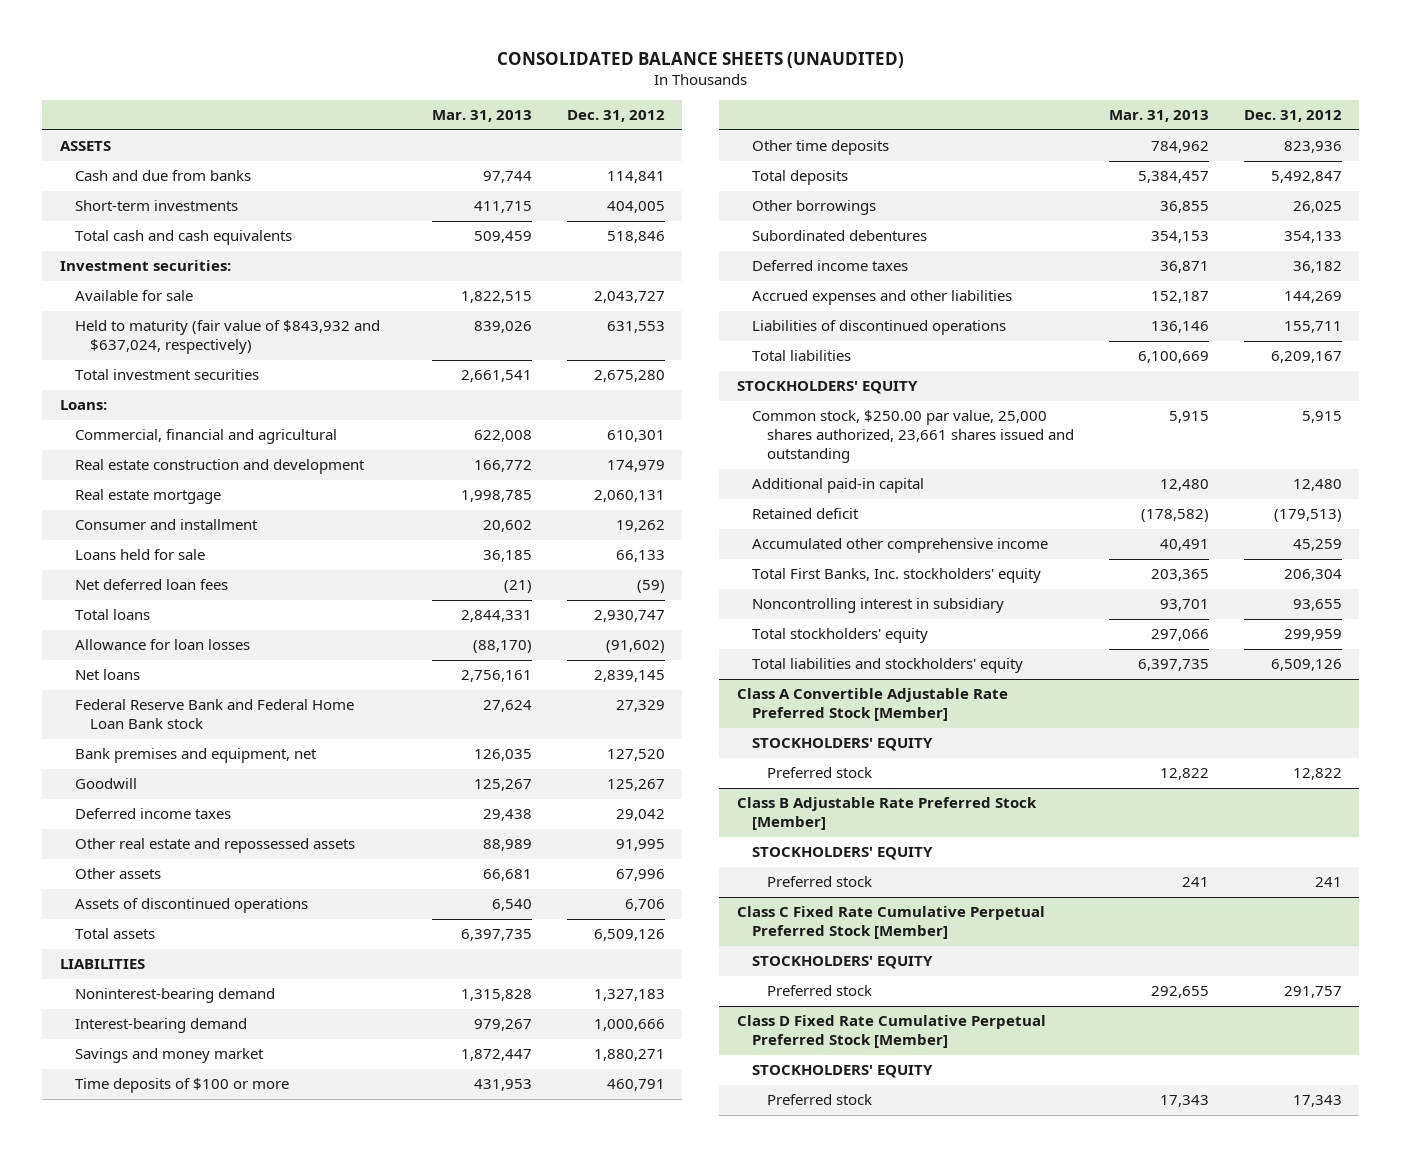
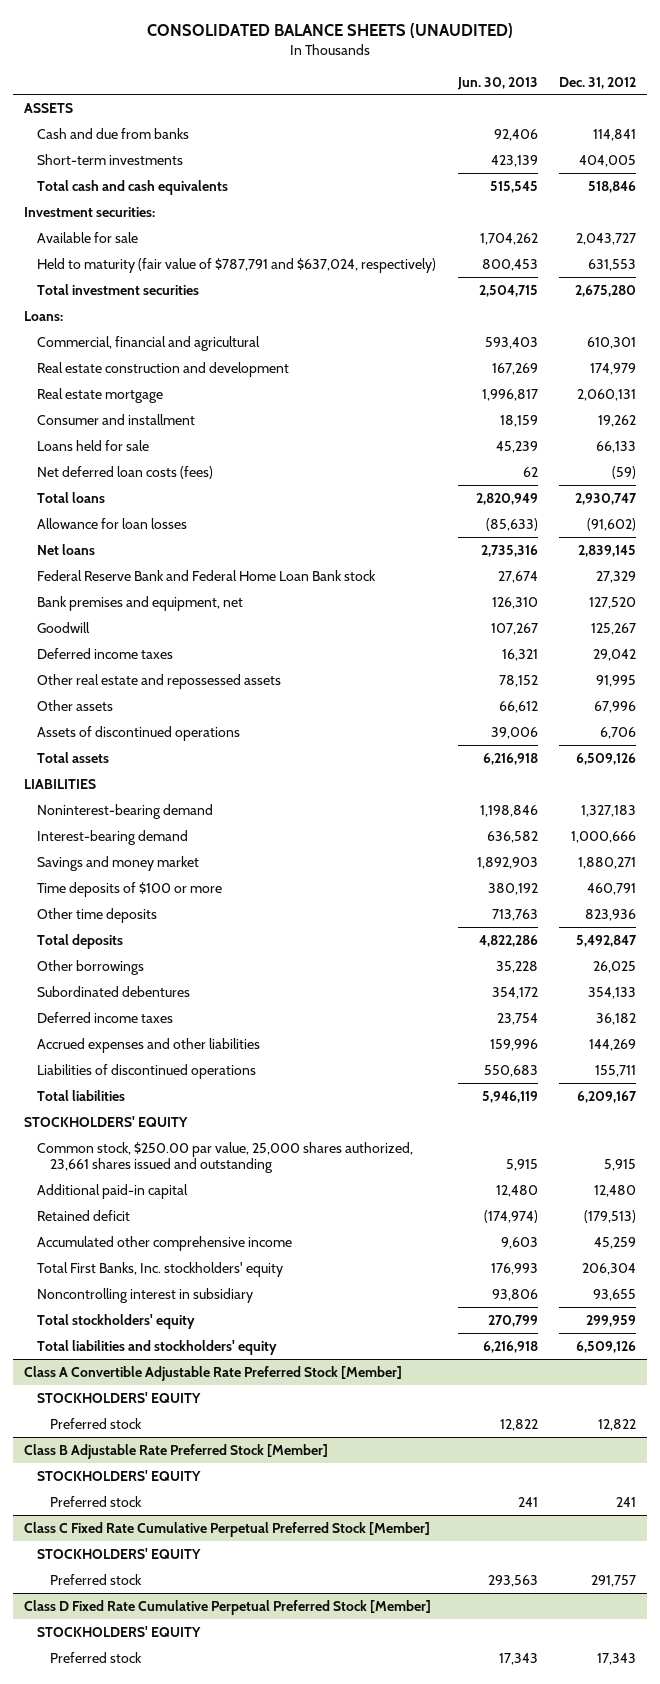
[431,110,532,123] Mar. 31, 2013 -> none
none -> [456,76,538,90] Jun. 30, 2013
[74,320,380,355] Held to maturity (fair value of $843,932 and $637,024, respectively) -> [37,257,437,273] Held to maturity (fair value of $787,791 and $637,024, respectively)
[74,579,228,591] Net deferred loan fees -> [37,465,214,479] Net deferred loan costs (fees)

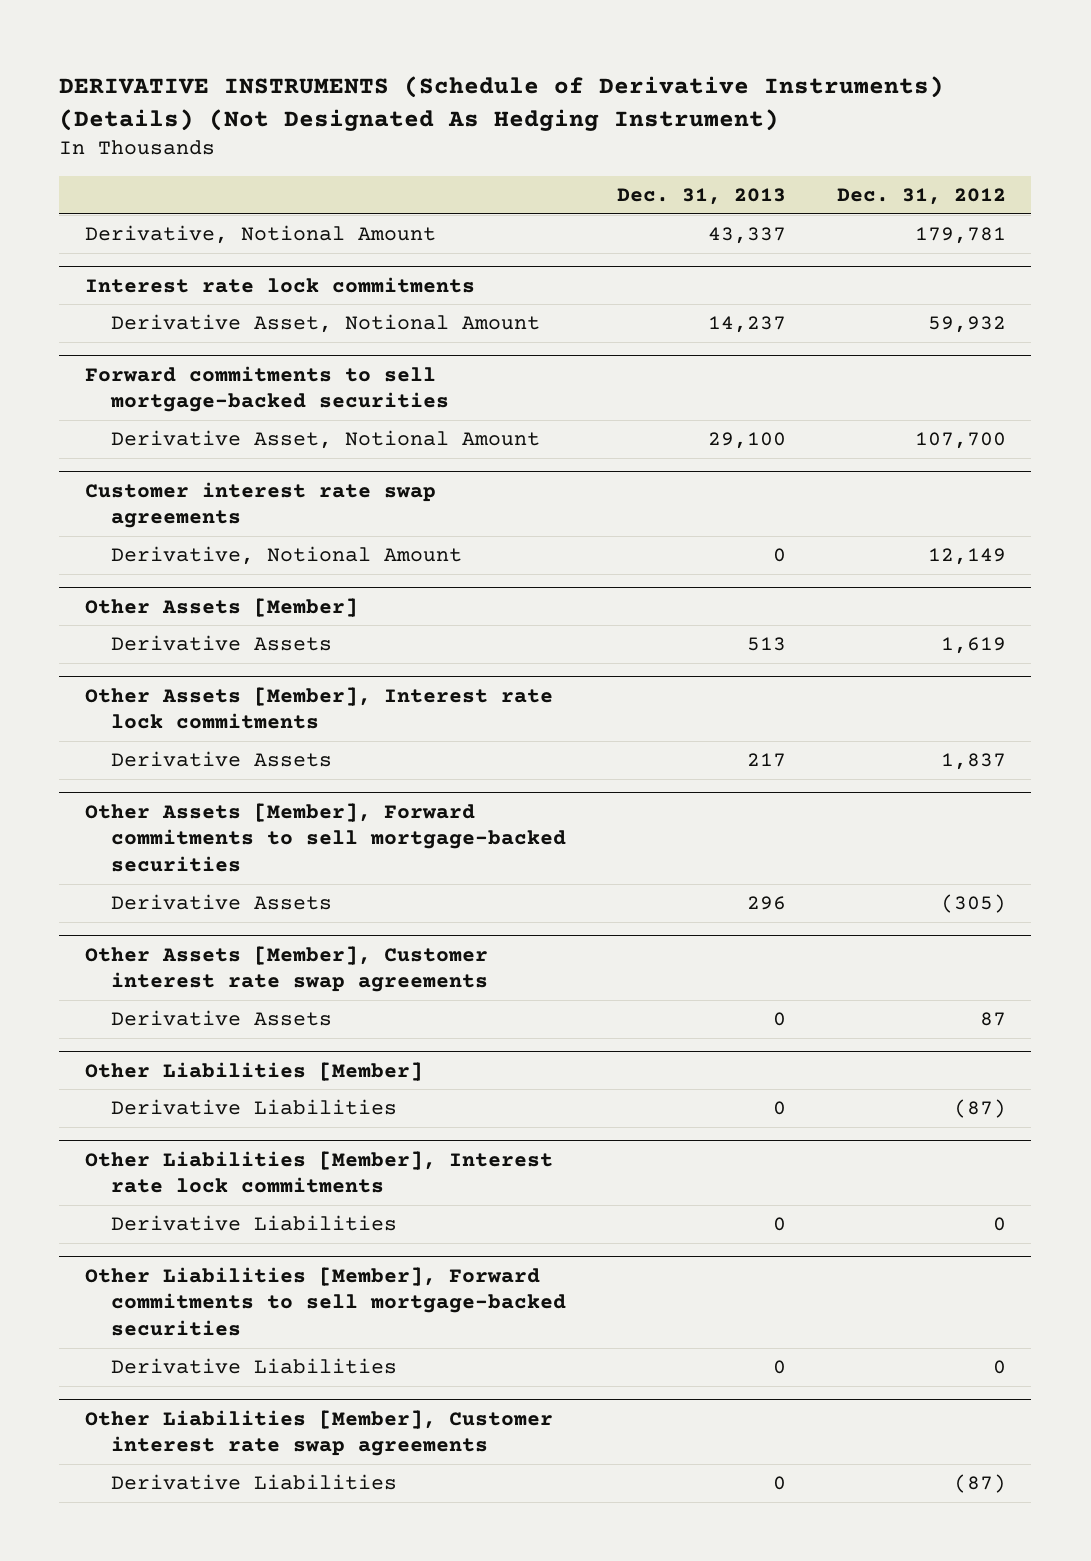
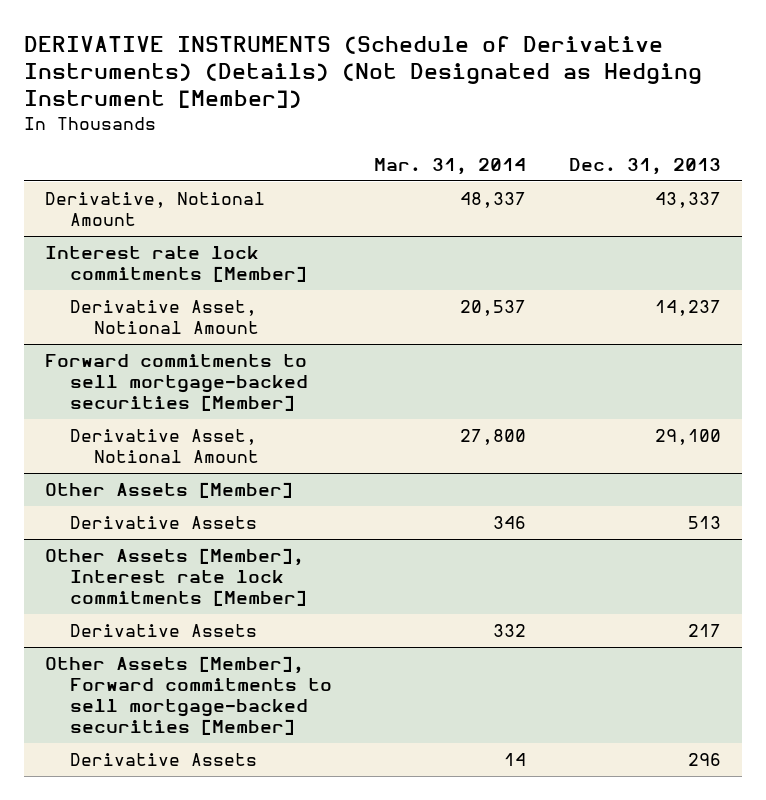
[59,75,945,131] DERIVATIVE INSTRUMENTS (Schedule of Derivative Instruments) (Details) (Not Designated As Hedging Instrument) -> [24,35,703,109] DERIVATIVE INSTRUMENTS (Schedule of Derivative Instruments) (Details) (Not Designated as Hedging Instrument [Member])
[836,187,1006,205] Dec. 31, 2012 -> none
none -> [374,158,527,176] Mar. 31, 2014
[84,276,475,293] Interest rate lock commitments -> [45,246,307,283] Interest rate lock commitments [Member]
[84,365,450,413] Forward commitments to sell mortgage-backed securities -> [45,354,308,412] Forward commitments to sell mortgage-backed securities [Member]
[84,481,436,529] Customer interest rate swap agreements -> none
[111,546,463,566] Derivative, Notional Amount -> none
[84,686,553,730] Other Assets [Member], Interest rate lock commitments -> [45,548,307,607] Other Assets [Member], Interest rate lock commitments [Member]
[84,802,567,873] Other Assets [Member], Forward commitments to sell mortgage-backed securities -> [45,656,332,736] Other Assets [Member], Forward commitments to sell mortgage-backed securities [Member]
[84,945,489,993] Other Assets [Member], Customer interest rate swap agreements -> none
[111,1010,333,1027] Derivative Assets -> none
[84,1061,423,1081] Other Liabilities [Member] -> none
[111,1099,398,1116] Derivative Liabilities -> none
[84,1150,553,1194] Other Liabilities [Member], Interest rate lock commitments -> none
[111,1215,398,1232] Derivative Liabilities -> none
[84,1266,567,1337] Other Liabilities [Member], Forward commitments to sell mortgage-backed securities -> none
[111,1358,398,1375] Derivative Liabilities -> none
[84,1409,553,1457] Other Liabilities [Member], Customer interest rate swap agreements -> none
[111,1474,398,1491] Derivative Liabilities -> none

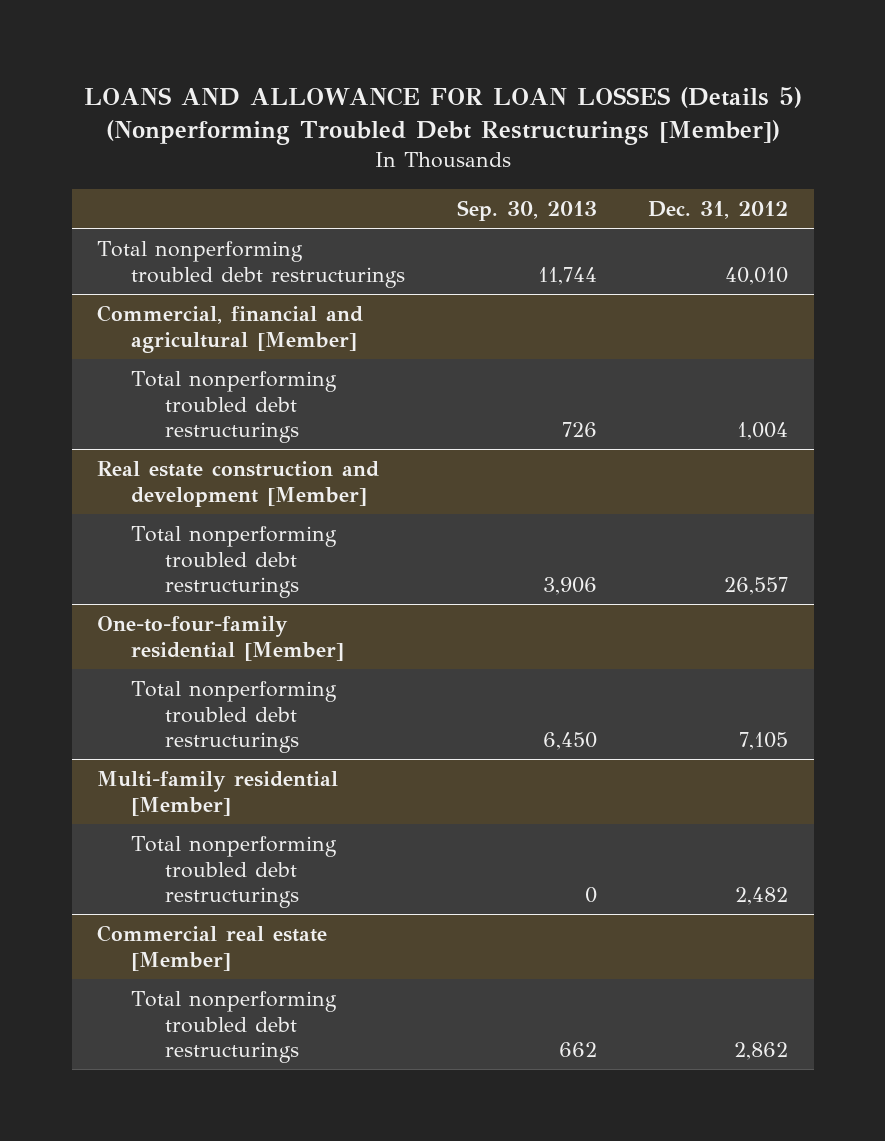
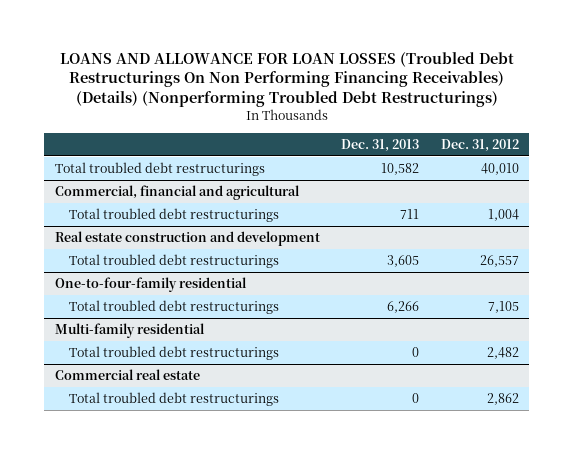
[83,86,802,146] LOANS AND ALLOWANCE FOR LOAN LOSSES (Details 5) (Nonperforming Troubled Debt Restructurings [Member]) -> [59,51,514,108] LOANS AND ALLOWANCE FOR LOAN LOSSES (Troubled Debt Restructurings On Non Performing Financing Receivables) (Details) (Nonperforming Troubled Debt Restructurings)
[456,199,597,221] Sep. 30, 2013 -> none
none -> [341,138,420,152] Dec. 31, 2013
[97,241,406,288] Total nonperforming troubled debt restructurings -> [54,162,265,177] Total troubled debt restructurings
[97,305,364,353] Commercial, financial and agricultural [Member] -> [54,185,300,201] Commercial, financial and agricultural
[131,371,338,444] Total nonperforming troubled debt restructurings -> [69,208,280,223] Total troubled debt restructurings
[97,461,380,507] Real estate construction and development [Member] -> [54,231,320,247] Real estate construction and development
[131,526,338,599] Total nonperforming troubled debt restructurings -> [69,254,280,269] Total troubled debt restructurings
[97,616,345,661] One-to-four-family residential [Member] -> [54,277,247,293] One-to-four-family residential
[131,681,338,754] Total nonperforming troubled debt restructurings -> [69,300,280,315] Total troubled debt restructurings
[97,771,339,816] Multi-family residential [Member] -> [54,323,205,339] Multi-family residential
[131,836,338,909] Total nonperforming troubled debt restructurings -> [69,346,280,361] Total troubled debt restructurings
[97,925,328,971] Commercial real estate [Member] -> [54,369,200,381] Commercial real estate
[131,991,338,1064] Total nonperforming troubled debt restructurings -> [69,392,280,407] Total troubled debt restructurings

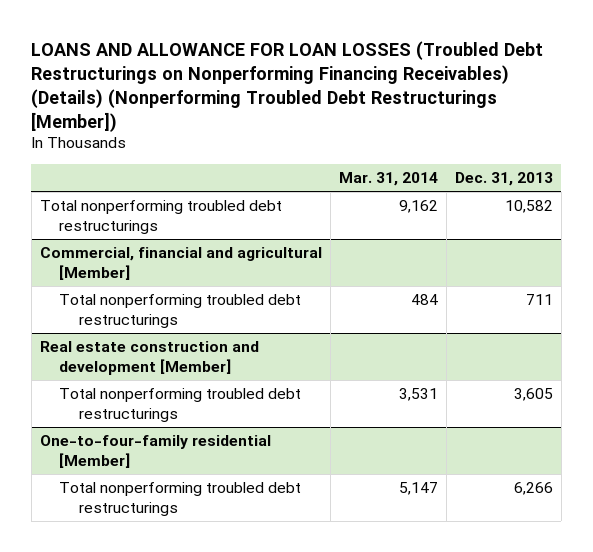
[59,51,514,108] LOANS AND ALLOWANCE FOR LOAN LOSSES (Troubled Debt Restructurings On Non Performing Financing Receivables) (Details) (Nonperforming Troubled Debt Restructurings) -> [31,40,544,132] LOANS AND ALLOWANCE FOR LOAN LOSSES (Troubled Debt Restructurings on Nonperforming Financing Receivables) (Details) (Nonperforming Troubled Debt Restructurings [Member])
[440,138,519,152] Dec. 31, 2012 -> none
none -> [338,171,438,186] Mar. 31, 2014
[54,323,205,339] Multi-family residential -> none
[69,346,280,361] Total troubled debt restructurings -> none
[54,369,200,381] Commercial real estate -> none
[69,392,280,407] Total troubled debt restructurings -> none
[54,162,265,177] Total troubled debt restructurings -> [39,200,282,234] Total nonperforming troubled debt restructurings
[54,185,300,201] Commercial, financial and agricultural -> [39,247,322,280] Commercial, financial and agricultural [Member]
[69,208,280,223] Total troubled debt restructurings -> [59,294,302,328] Total nonperforming troubled debt restructurings
[54,231,320,247] Real estate construction and development -> [39,341,259,375] Real estate construction and development [Member]
[69,254,280,269] Total troubled debt restructurings -> [59,388,302,422] Total nonperforming troubled debt restructurings
[54,277,247,293] One-to-four-family residential -> [39,435,271,468] One-to-four-family residential [Member]
[69,300,280,315] Total troubled debt restructurings -> [59,482,302,516] Total nonperforming troubled debt restructurings

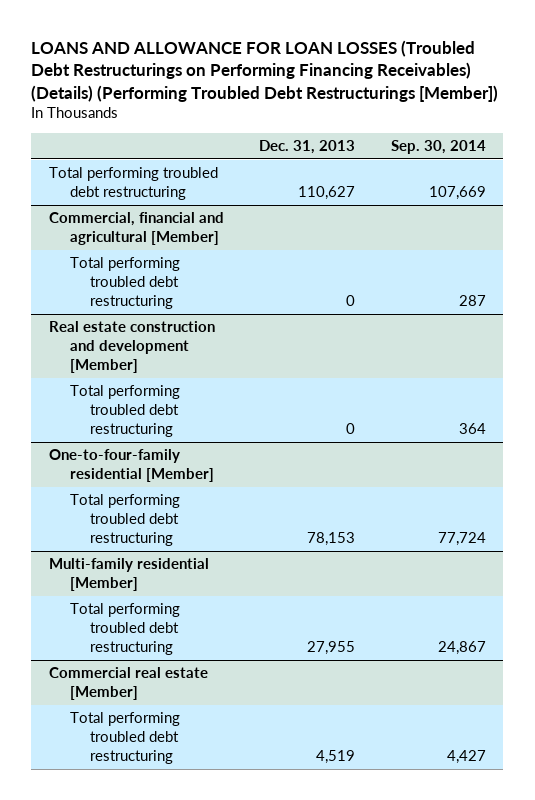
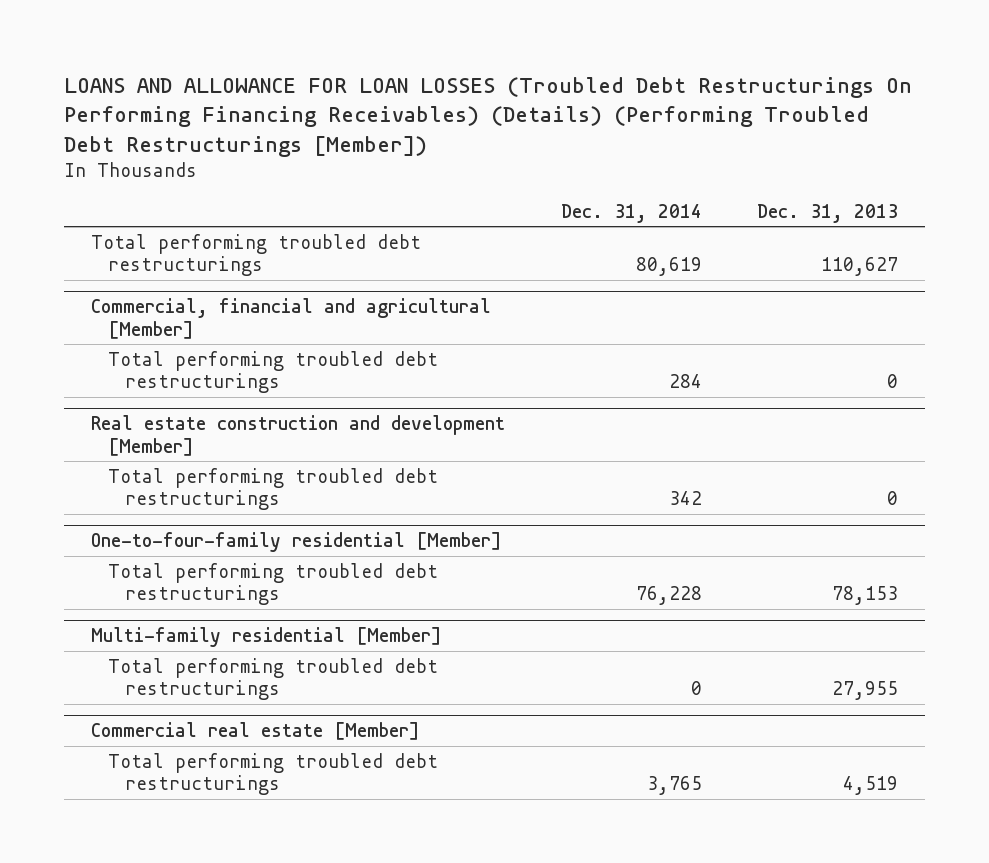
[31,39,499,102] LOANS AND ALLOWANCE FOR LOAN LOSSES (Troubled Debt Restructurings on Performing Financing Receivables) (Details) (Performing Troubled Debt Restructurings [Member]) -> [63,77,912,157] LOANS AND ALLOWANCE FOR LOAN LOSSES (Troubled Debt Restructurings On Performing Financing Receivables) (Details) (Performing Troubled Debt Restructurings [Member])
[390,139,486,154] Sep. 30, 2014 -> none
none -> [560,203,702,223] Dec. 31, 2014
[48,167,218,201] Total performing troubled debt restructuring -> [91,233,422,277] Total performing troubled debt restructurings
[69,257,180,309] Total performing troubled debt restructuring -> [107,350,438,394] Total performing troubled debt restructurings
[69,385,180,437] Total performing troubled debt restructuring -> [107,467,438,511] Total performing troubled debt restructurings
[69,494,180,546] Total performing troubled debt restructuring -> [107,562,438,606] Total performing troubled debt restructurings
[69,603,180,655] Total performing troubled debt restructuring -> [107,657,438,701] Total performing troubled debt restructurings
[69,712,180,764] Total performing troubled debt restructuring -> [107,752,438,796] Total performing troubled debt restructurings

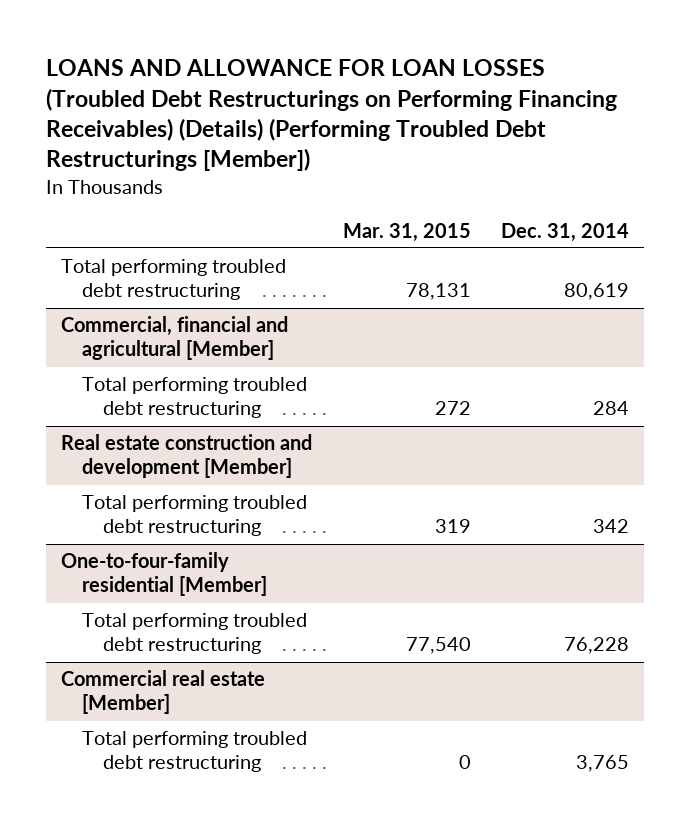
[63,77,912,157] LOANS AND ALLOWANCE FOR LOAN LOSSES (Troubled Debt Restructurings On Performing Financing Receivables) (Details) (Performing Troubled Debt Restructurings [Member]) -> [46,59,618,172] LOANS AND ALLOWANCE FOR LOAN LOSSES (Troubled Debt Restructurings on Performing Financing Receivables) (Details) (Performing Troubled Debt Restructurings [Member])
[756,203,898,223] Dec. 31, 2013 -> none
none -> [342,222,471,242] Mar. 31, 2015
[91,233,422,277] Total performing troubled debt restructurings -> [61,259,287,301] Total performing troubled debt restructuring
[107,350,438,394] Total performing troubled debt restructurings -> [81,377,307,419] Total performing troubled debt restructuring
[107,467,438,511] Total performing troubled debt restructurings -> [81,495,307,537] Total performing troubled debt restructuring
[91,627,443,648] Multi-family residential [Member] -> none
[107,657,438,701] Total performing troubled debt restructurings -> none
[107,562,438,606] Total performing troubled debt restructurings -> [81,613,307,655] Total performing troubled debt restructuring
[107,752,438,796] Total performing troubled debt restructurings -> [81,731,307,773] Total performing troubled debt restructuring

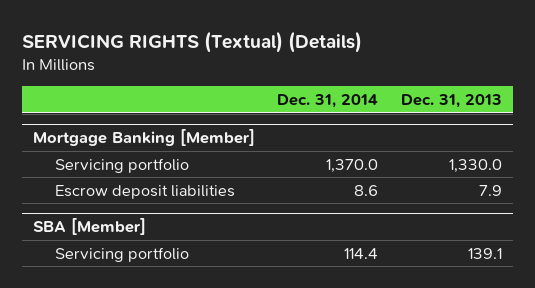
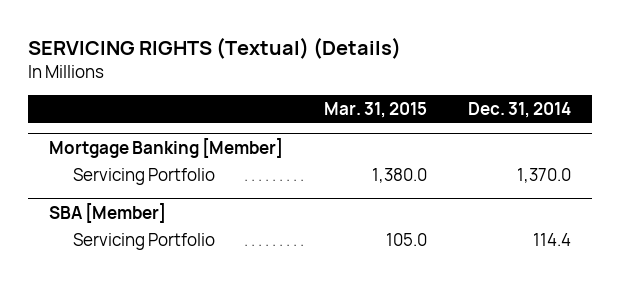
[400,94,502,109] Dec. 31, 2013 -> none
none -> [324,102,428,119] Mar. 31, 2015
[55,184,236,199] Escrow deposit liabilities -> none
[55,157,190,173] Servicing portfolio -> [72,167,215,185] Servicing Portfolio
[55,246,190,262] Servicing portfolio -> [72,232,215,250] Servicing Portfolio

